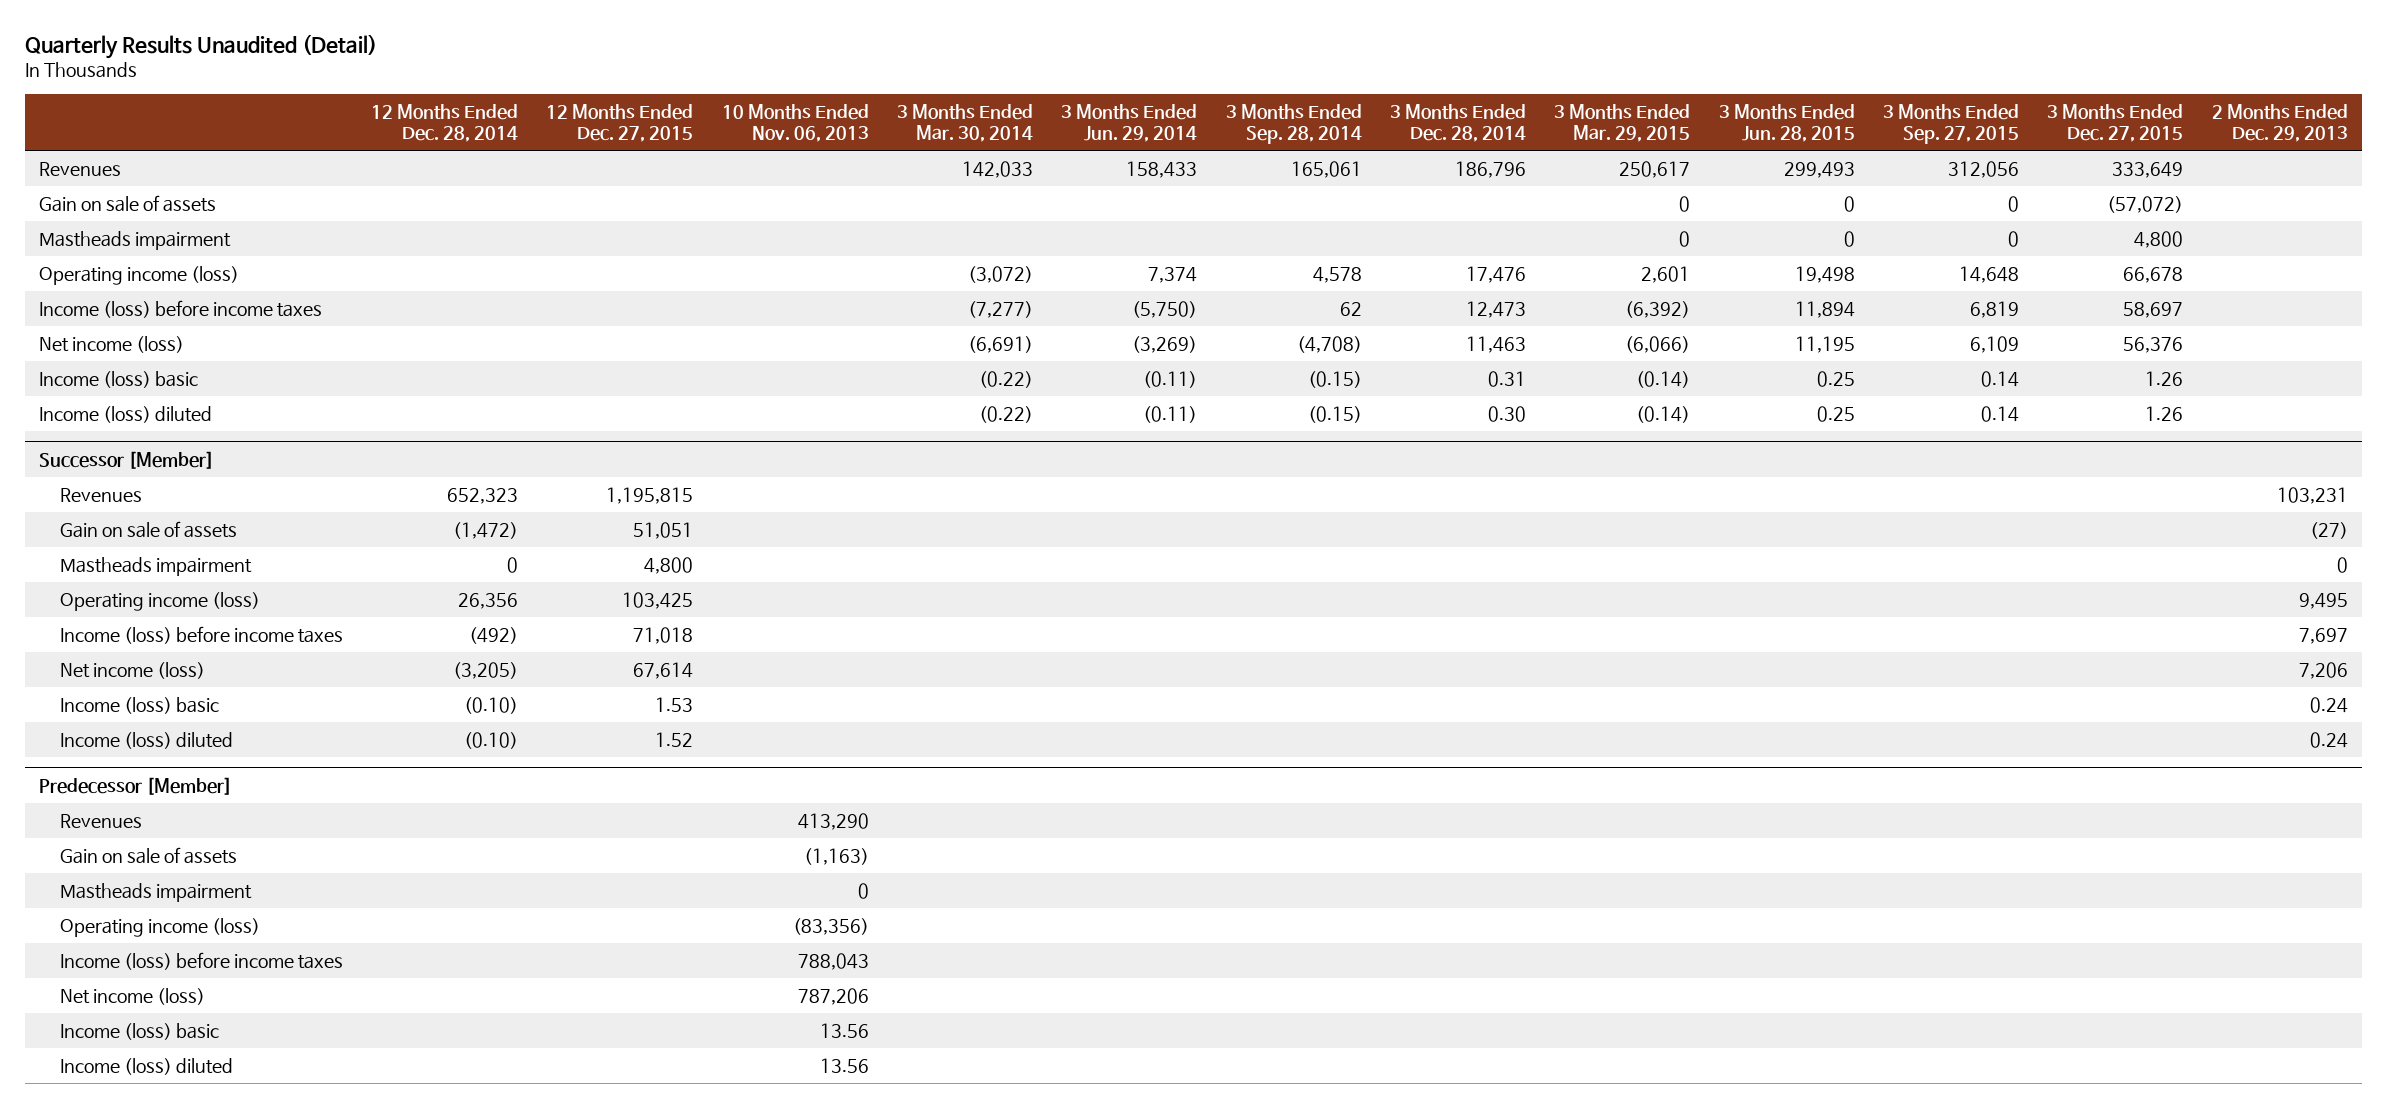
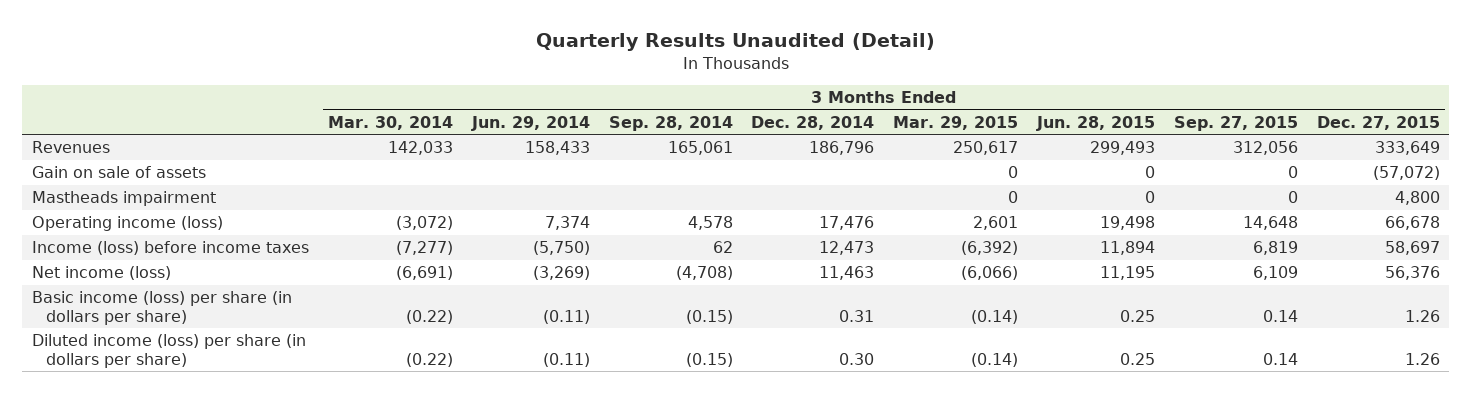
[371,103,519,143] 12 Months Ended Dec. 28, 2014 -> none
[546,103,694,143] 12 Months Ended Dec. 27, 2015 -> none
[721,103,869,143] 10 Months Ended Nov. 06, 2013 -> none
[2211,103,2348,143] 2 Months Ended Dec. 29, 2013 -> none
[38,450,214,469] Successor [Member] -> none
[59,487,142,502] Revenues -> none
[59,520,237,538] Gain on sale of assets -> none
[59,556,252,576] Mastheads impairment -> none
[59,591,260,611] Operating income (loss) -> none
[59,625,343,644] Income (loss) before income taxes -> none
[59,661,205,679] Net income (loss) -> none
[59,696,219,714] Income (loss) basic -> none
[59,731,233,749] Income (loss) diluted -> none
[38,776,232,795] Predecessor [Member] -> none
[59,813,142,828] Revenues -> none
[59,846,237,864] Gain on sale of assets -> none
[59,882,252,902] Mastheads impairment -> none
[59,917,260,937] Operating income (loss) -> none
[59,951,343,970] Income (loss) before income taxes -> none
[59,987,205,1005] Net income (loss) -> none
[59,1022,219,1040] Income (loss) basic -> none
[59,1057,233,1075] Income (loss) diluted -> none
[38,370,198,388] Income (loss) basic -> [31,291,292,325] Basic income (loss) per share (in dollars per share)
[38,405,212,423] Income (loss) diluted -> [31,334,306,368] Diluted income (loss) per share (in dollars per share)

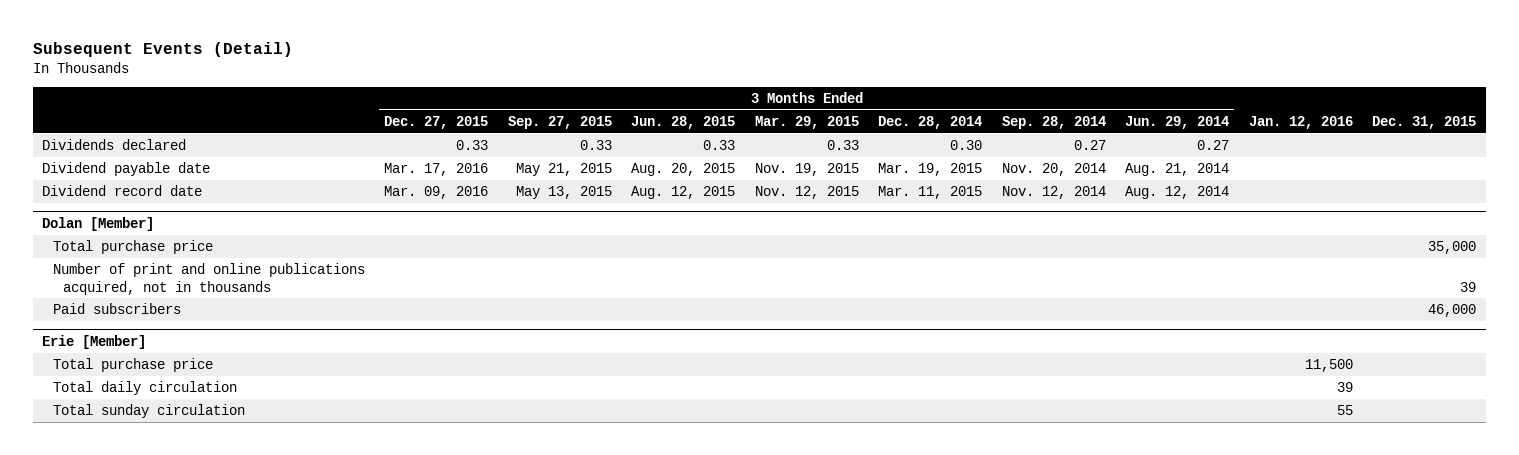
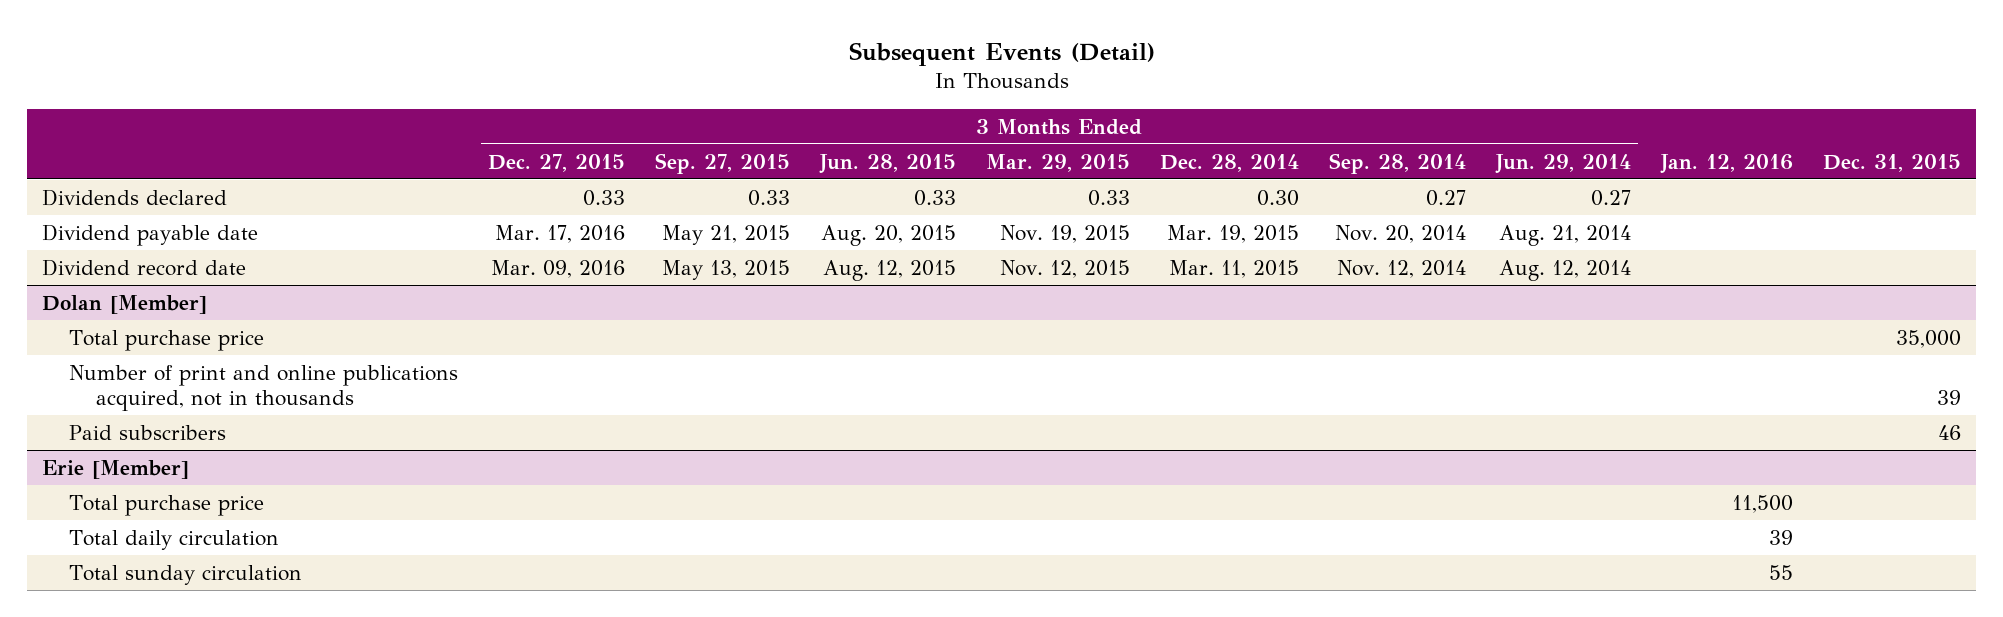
[1428,304,1477,318] 46,000 -> [1937,424,1961,440] 46

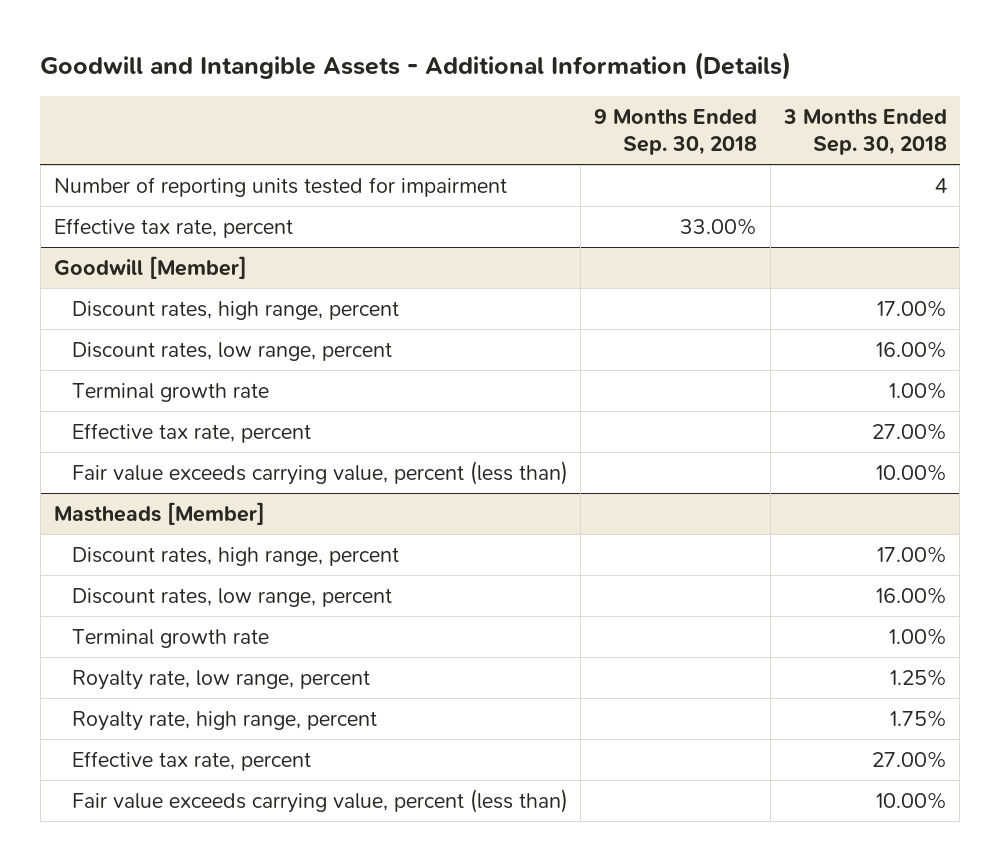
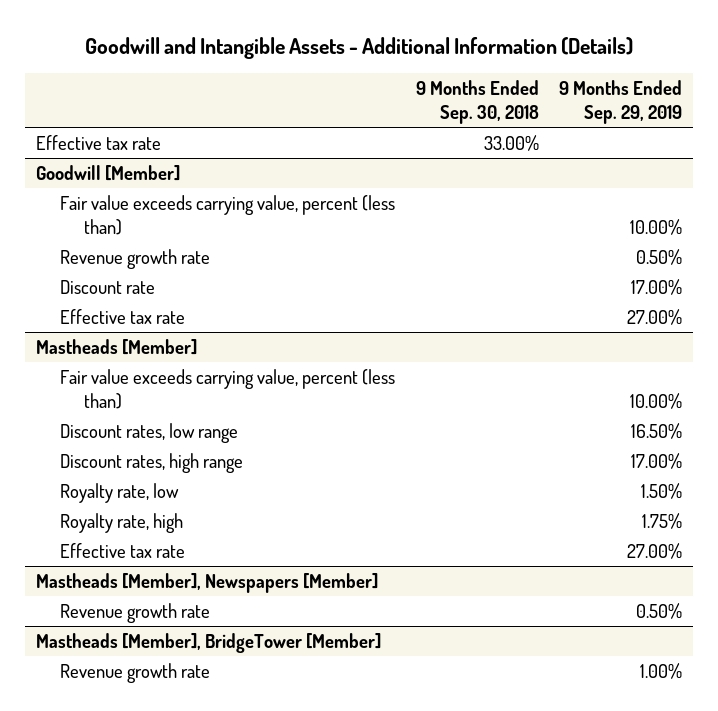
[782,108,947,156] 3 Months Ended Sep. 30, 2018 -> none
none -> [559,79,683,124] 9 Months Ended Sep. 29, 2019
[53,176,507,197] Number of reporting units tested for impairment -> none
[53,217,293,238] Effective tax rate, percent -> [35,134,161,150] Effective tax rate
[71,300,399,320] Discount rates, high range, percent -> none
[71,341,392,361] Discount rates, low range, percent -> none
[71,382,269,402] Terminal growth rate -> none
[71,422,311,443] Effective tax rate, percent -> none
none -> [59,248,210,269] Revenue growth rate
none -> [59,279,155,294] Discount rate
none -> [59,308,185,324] Effective tax rate
[71,546,399,566] Discount rates, high range, percent -> none
[71,587,392,607] Discount rates, low range, percent -> none
[71,628,269,648] Terminal growth rate -> none
[71,669,370,690] Royalty rate, low range, percent -> none
[71,710,377,731] Royalty rate, high range, percent -> none
[71,750,311,771] Effective tax rate, percent -> none
none -> [59,422,238,443] Discount rates, low range
none -> [59,452,243,473] Discount rates, high range
none -> [59,482,179,503] Royalty rate, low
none -> [59,512,183,533] Royalty rate, high
none -> [59,542,185,558] Effective tax rate
none -> [35,572,378,593] Mastheads [Member], Newspapers [Member]
none -> [59,602,210,623] Revenue growth rate
none -> [35,632,381,653] Mastheads [Member], BridgeTower [Member]
none -> [59,662,210,683] Revenue growth rate

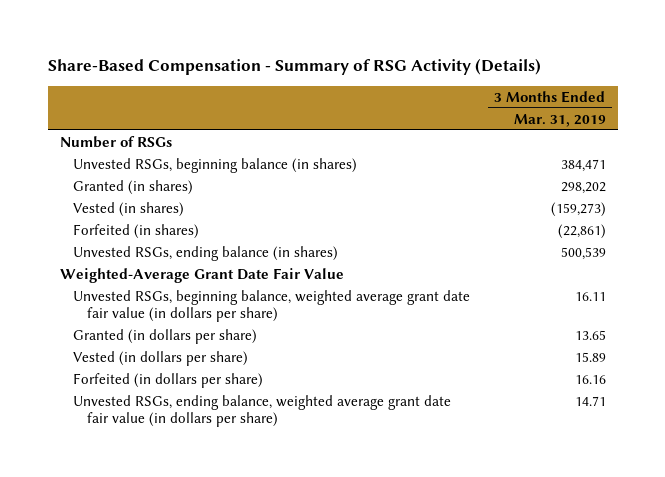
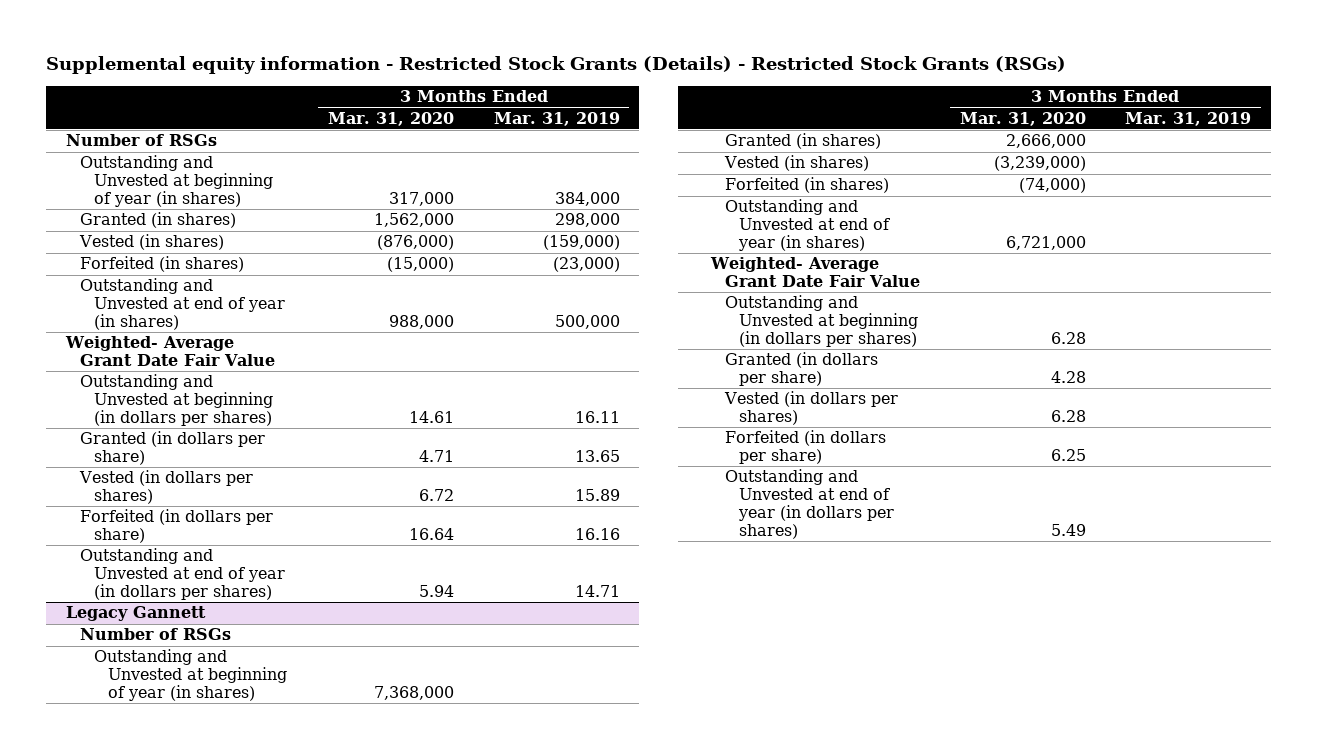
[47,58,541,76] Share-Based Compensation - Summary of RSG Activity (Details) -> [46,56,1067,75] Supplemental equity information - Restricted Stock Grants (Details) - Restricted Stock Grants (RSGs)
none -> [328,111,455,126] Mar. 31, 2020
[73,157,358,173] Unvested RSGs, beginning balance (in shares) -> [79,155,273,207] Outstanding and Unvested at beginning of year (in shares)
[560,158,606,172] 384,471 -> [554,191,620,206] 384,000
[560,181,606,194] 298,202 -> [554,213,620,228] 298,000
[550,201,606,217] (159,273) -> [542,235,620,251] (159,000)
[557,223,606,239] (22,861) -> [552,257,620,273] (23,000)
[73,245,339,261] Unvested RSGs, ending balance (in shares) -> [79,278,285,330] Outstanding and Unvested at end of year (in shares)
[560,246,606,260] 500,539 -> [554,314,620,329] 500,000
[59,267,344,283] Weighted-Average Grant Date Fair Value -> [64,336,275,367] Weighted- Average Grant Date Fair Value
[73,289,471,323] Unvested RSGs, beginning balance, weighted average grant date fair value (in dollars per share) -> [79,374,273,426] Outstanding and Unvested at beginning (in dollars per shares)
[73,350,249,366] Vested (in dollars per share) -> [78,470,253,505] Vested (in dollars per shares)
[73,394,452,428] Unvested RSGs, ending balance, weighted average grant date fair value (in dollars per share) -> [79,548,285,600] Outstanding and Unvested at end of year (in dollars per shares)
none -> [65,606,206,622] Legacy Gannett
none -> [79,628,231,641] Number of RSGs
none -> [93,649,287,701] Outstanding and Unvested at beginning of year (in shares)
none -> [725,133,882,150] Granted (in shares)
none -> [724,155,870,172] Vested (in shares)
none -> [725,177,890,194] Forfeited (in shares)
none -> [725,199,891,251] Outstanding and Unvested at end of year (in shares)
none -> [710,257,921,288] Weighted- Average Grant Date Fair Value
none -> [725,295,919,347] Outstanding and Unvested at beginning (in dollars per shares)
none -> [725,352,879,387] Granted (in dollars per share)
none -> [724,391,899,426] Vested (in dollars per shares)
none -> [725,430,887,465] Forfeited (in dollars per share)
none -> [725,469,895,539] Outstanding and Unvested at end of year (in dollars per shares)

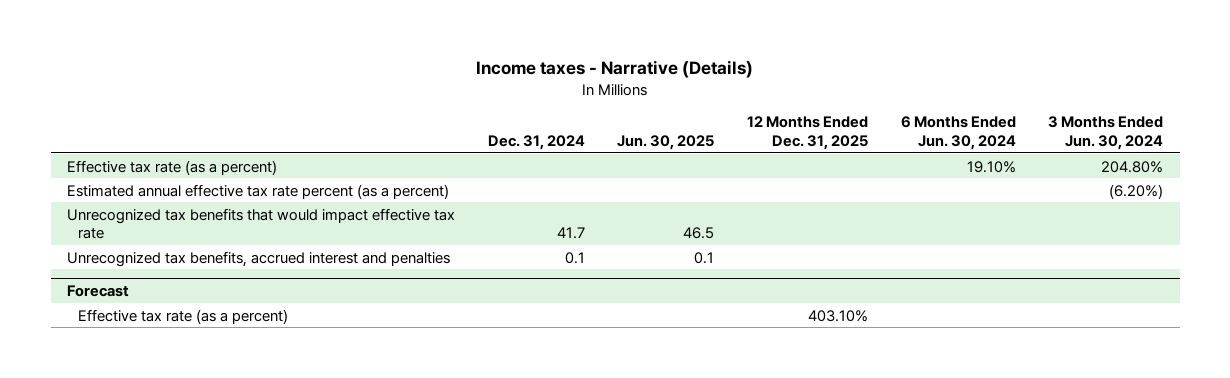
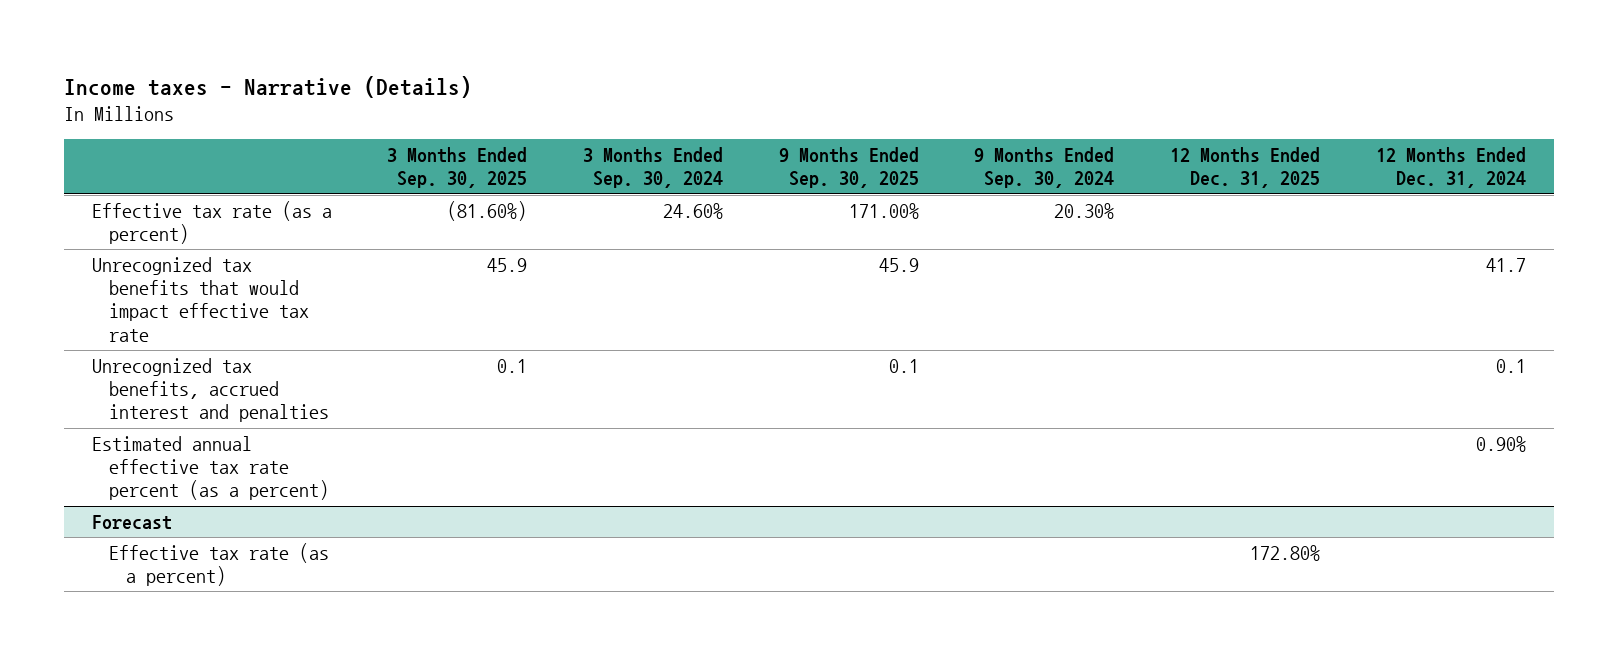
[487,135,585,151] Dec. 31, 2024 -> none
[617,135,715,151] Jun. 30, 2025 -> none
[900,116,1016,151] 6 Months Ended Jun. 30, 2024 -> none
[1048,116,1164,151] 3 Months Ended Jun. 30, 2024 -> none
none -> [387,147,528,189] 3 Months Ended Sep. 30, 2025
none -> [583,147,724,189] 3 Months Ended Sep. 30, 2024
none -> [778,147,919,189] 9 Months Ended Sep. 30, 2025
none -> [974,147,1115,189] 9 Months Ended Sep. 30, 2024
none -> [1375,147,1526,189] 12 Months Ended Dec. 31, 2024
[67,183,450,199] Estimated annual effective tax rate percent (as a percent) -> [91,435,329,501] Estimated annual effective tax rate percent (as a percent)
[808,309,869,322] 403.10% -> [1250,544,1321,561] 172.80%

